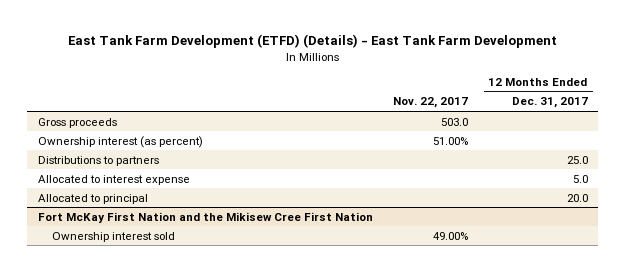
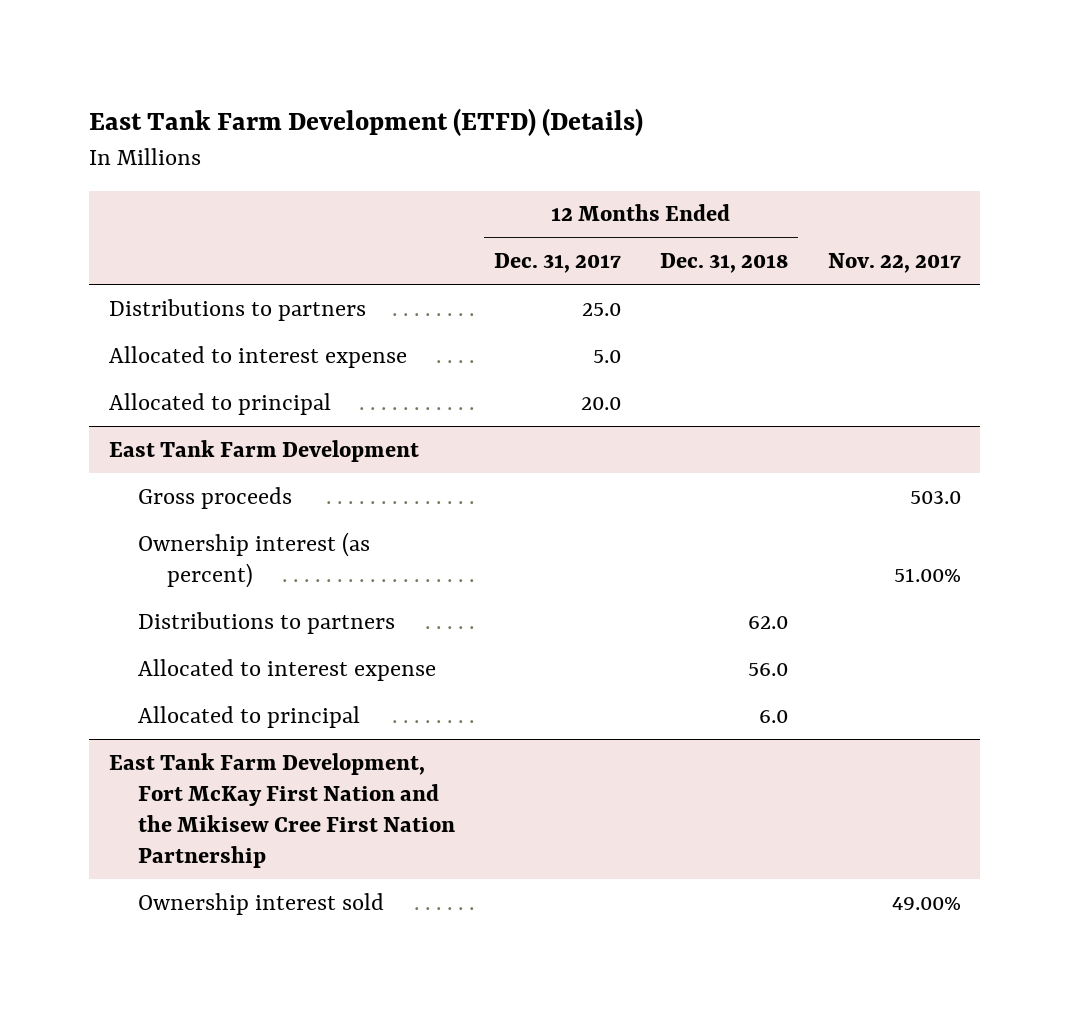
[67,34,557,49] East Tank Farm Development (ETFD) (Details) - East Tank Farm Development -> [89,107,644,136] East Tank Farm Development (ETFD) (Details)
none -> [660,253,789,274] Dec. 31, 2018
[37,117,117,128] Gross proceeds -> none
[37,135,203,148] Ownership interest (as percent) -> none
[51,231,175,242] Ownership interest sold -> none
[37,211,373,223] Fort McKay First Nation and the Mikisew Cree First Nation -> [109,439,420,462] East Tank Farm Development
none -> [137,486,292,509] Gross proceeds
none -> [137,531,370,588] Ownership interest (as percent)
none -> [137,611,395,634] Distributions to partners
none -> [137,658,436,681] Allocated to interest expense
none -> [137,705,360,728] Allocated to principal
none -> [109,752,455,868] East Tank Farm Development, Fort McKay First Nation and the Mikisew Cree First Nation Partnership
none -> [137,892,384,915] Ownership interest sold

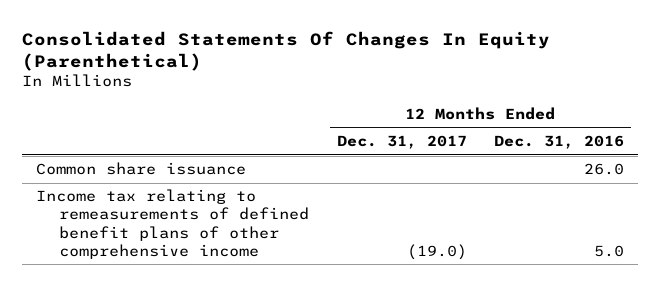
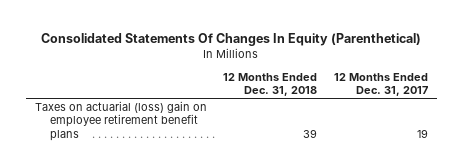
[494,135,625,150] Dec. 31, 2016 -> none
none -> [223,73,318,97] 12 Months Ended Dec. 31, 2018
[36,162,247,176] Common share issuance -> none
[36,189,309,259] Income tax relating to remeasurements of defined benefit plans of other comprehensive income -> none
none -> [34,101,207,141] Taxes on actuarial (loss) gain on employee retirement benefit plans

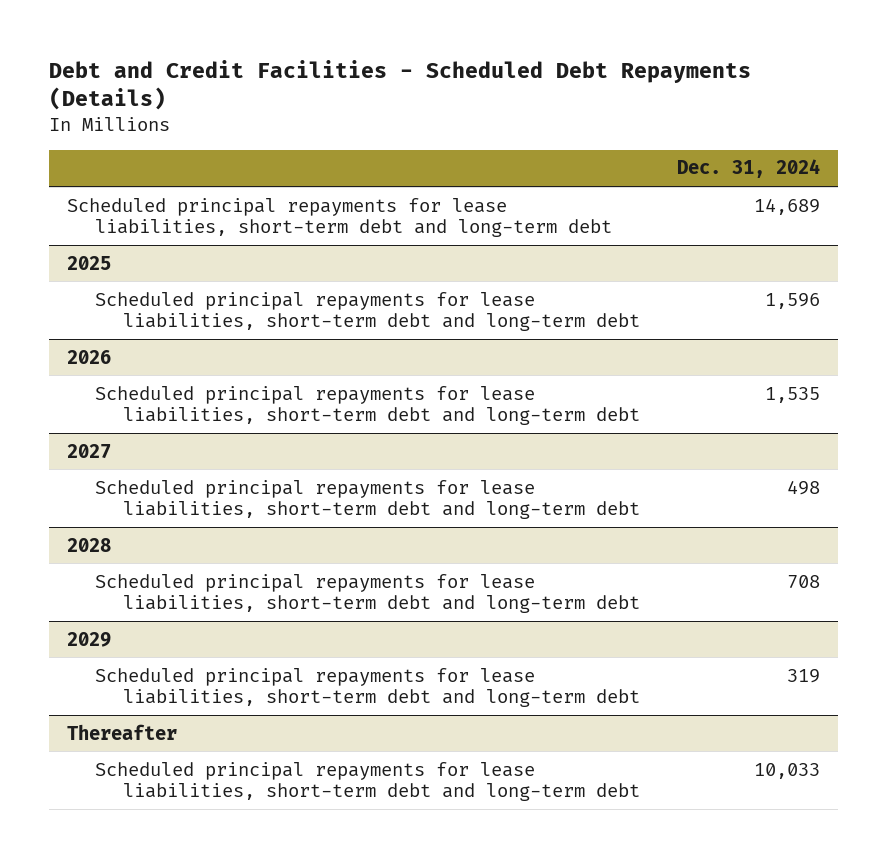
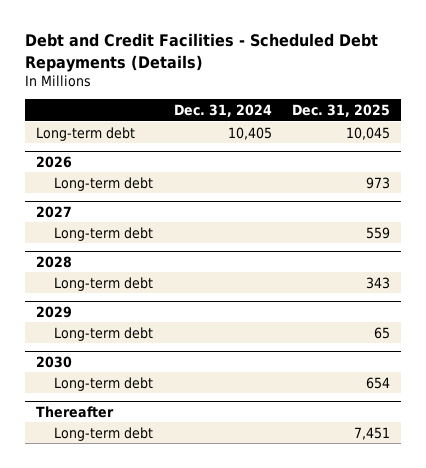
none -> [292,103,391,117] Dec. 31, 2025
[67,197,613,238] Scheduled principal repayments for lease liabilities, short-term debt and long-term debt -> none
[67,255,112,270] 2025 -> none
[95,291,641,332] Scheduled principal repayments for lease liabilities, short-term debt and long-term debt -> none
none -> [35,126,135,141] Long-term debt
[95,385,641,426] Scheduled principal repayments for lease liabilities, short-term debt and long-term debt -> none
none -> [54,176,154,191] Long-term debt
[95,479,641,520] Scheduled principal repayments for lease liabilities, short-term debt and long-term debt -> none
none -> [54,226,154,241] Long-term debt
[95,573,641,614] Scheduled principal repayments for lease liabilities, short-term debt and long-term debt -> none
none -> [54,276,154,291] Long-term debt
[95,667,641,708] Scheduled principal repayments for lease liabilities, short-term debt and long-term debt -> none
none -> [54,326,154,341] Long-term debt
none -> [35,355,72,368] 2030
none -> [54,376,154,391] Long-term debt
[95,761,641,802] Scheduled principal repayments for lease liabilities, short-term debt and long-term debt -> none
none -> [54,426,154,441] Long-term debt

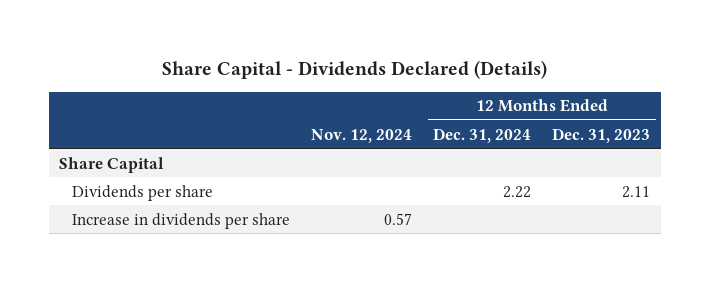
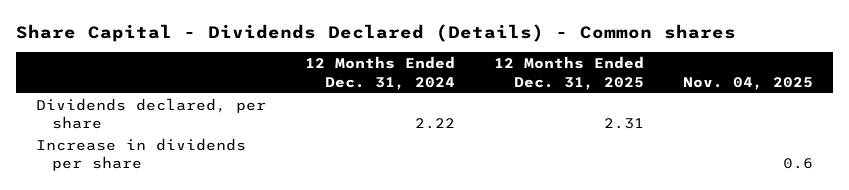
[161,59,547,79] Share Capital - Dividends Declared (Details) -> [16,24,737,43] Share Capital - Dividends Declared (Details) - Common shares
[310,128,412,143] Nov. 12, 2024 -> none
[552,127,651,143] Dec. 31, 2023 -> none
none -> [494,56,645,90] 12 Months Ended Dec. 31, 2025
none -> [683,76,814,90] Nov. 04, 2025
[59,156,165,173] Share Capital -> none
[71,184,213,201] Dividends per share -> [35,98,266,130] Dividends declared, per share

